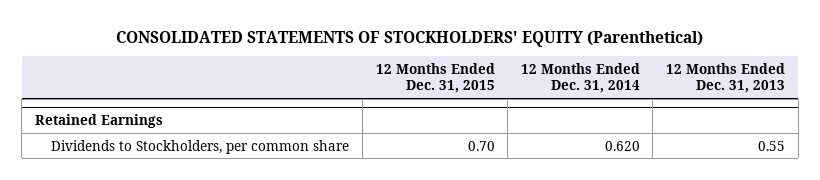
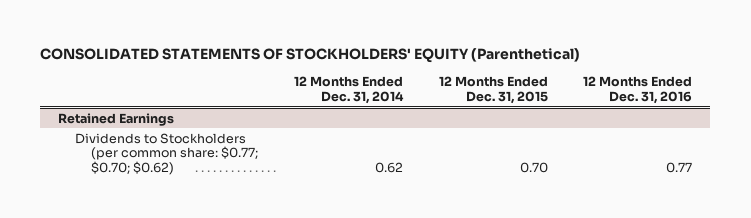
[665,62,785,94] 12 Months Ended Dec. 31, 2013 -> none
none -> [583,76,693,104] 12 Months Ended Dec. 31, 2016
[51,139,350,154] Dividends to Stockholders, per common share -> [74,132,259,175] Dividends to Stockholders (per common share: $0.77; $0.70; $0.62)
[604,140,640,151] 0.620 -> [374,161,403,173] 0.62

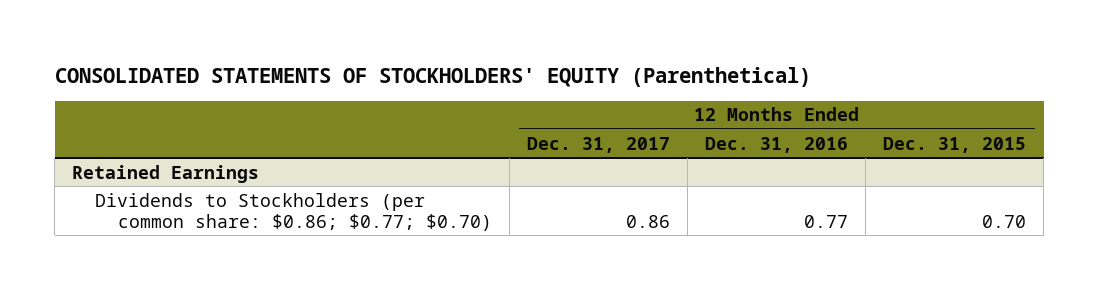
[293,76,404,104] 12 Months Ended Dec. 31, 2014 -> none
none -> [527,136,671,153] Dec. 31, 2017
[74,132,259,175] Dividends to Stockholders (per common share: $0.77; $0.70; $0.62) -> [95,192,493,231] Dividends to Stockholders (per common share: $0.86; $0.77; $0.70)

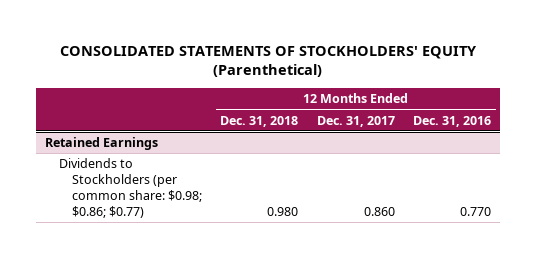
[883,136,1027,153] Dec. 31, 2015 -> none
none -> [220,115,299,127] Dec. 31, 2018
[95,192,493,231] Dividends to Stockholders (per common share: $0.86; $0.77; $0.70) -> [58,158,202,219] Dividends to Stockholders (per common share: $0.98; $0.86; $0.77)
[626,214,671,228] 0.86 -> [363,207,395,217] 0.860
[804,214,849,228] 0.77 -> [459,207,491,217] 0.770

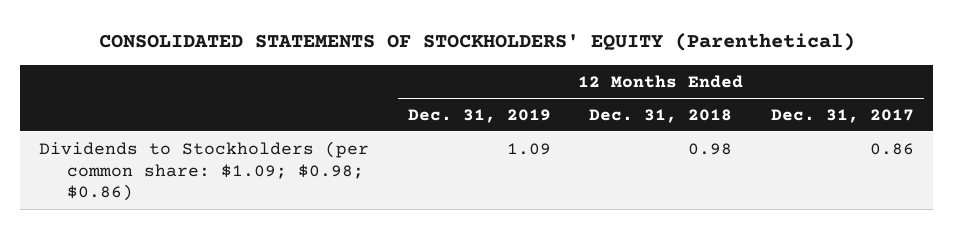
[412,115,491,127] Dec. 31, 2016 -> none
none -> [407,108,551,123] Dec. 31, 2019
[45,137,159,151] Retained Earnings -> none
[58,158,202,219] Dividends to Stockholders (per common share: $0.98; $0.86; $0.77) -> [39,140,370,202] Dividends to Stockholders (per common share: $1.09; $0.98; $0.86)
[267,207,299,217] 0.980 -> [688,142,733,155] 0.98
[363,207,395,217] 0.860 -> [870,142,915,155] 0.86

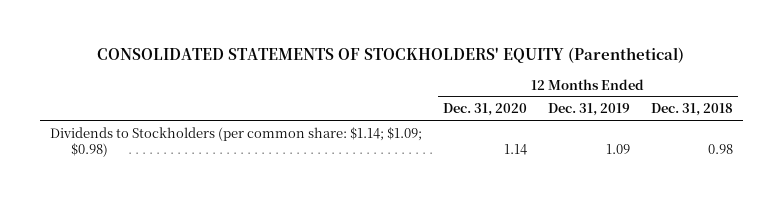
[771,108,915,123] Dec. 31, 2017 -> none
none -> [442,103,527,117] Dec. 31, 2020
[39,140,370,202] Dividends to Stockholders (per common share: $1.09; $0.98; $0.86) -> [50,126,423,158] Dividends to Stockholders (per common share: $1.14; $1.09; $0.98)

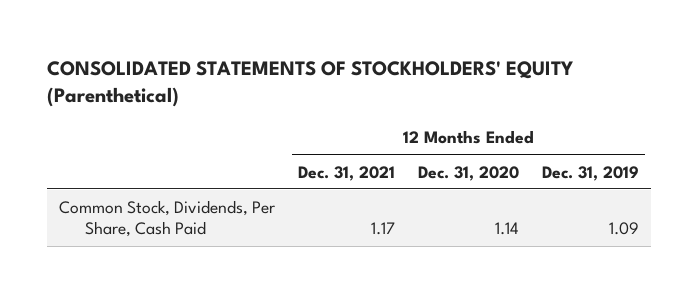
[650,103,733,117] Dec. 31, 2018 -> none
none -> [297,165,395,181] Dec. 31, 2021
[50,126,423,158] Dividends to Stockholders (per common share: $1.14; $1.09; $0.98) -> [58,200,275,238] Common Stock, Dividends, Per Share, Cash Paid

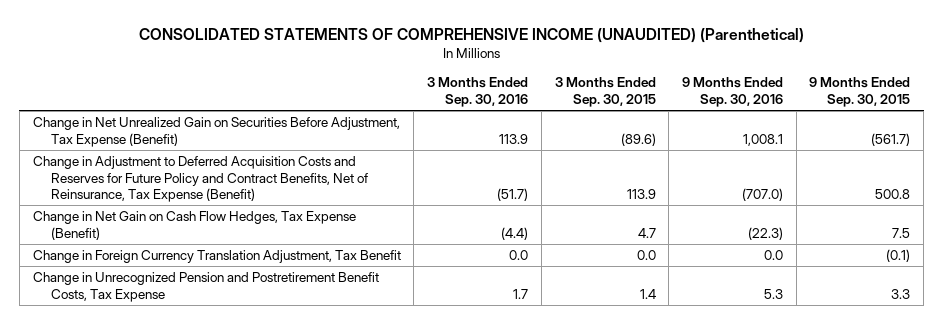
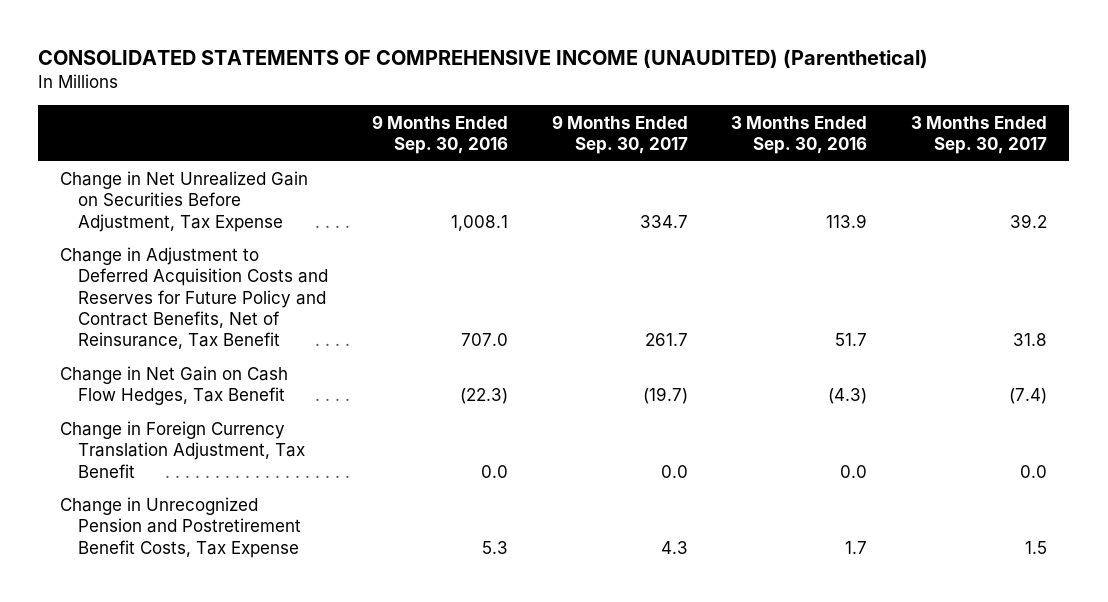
[554,77,656,108] 3 Months Ended Sep. 30, 2015 -> none
[809,77,911,108] 9 Months Ended Sep. 30, 2015 -> none
none -> [551,114,688,154] 9 Months Ended Sep. 30, 2017
none -> [911,115,1048,154] 3 Months Ended Sep. 30, 2017
[32,116,400,147] Change in Net Unrealized Gain on Securities Before Adjustment, Tax Expense (Benefit) -> [60,171,309,232] Change in Net Unrealized Gain on Securities Before Adjustment, Tax Expense
[32,155,369,203] Change in Adjustment to Deferred Acquisition Costs and Reserves for Future Policy and Contract Benefits, Net of Reinsurance, Tax Expense (Benefit) -> [60,247,328,349] Change in Adjustment to Deferred Acquisition Costs and Reserves for Future Policy and Contract Benefits, Net of Reinsurance, Tax Benefit
[497,188,529,202] (51.7) -> [835,332,868,346] 51.7
[741,188,783,202] (707.0) -> [460,332,508,346] 707.0
[32,210,356,240] Change in Net Gain on Cash Flow Hedges, Tax Expense (Benefit) -> [60,366,289,406] Change in Net Gain on Cash Flow Hedges, Tax Benefit
[501,226,529,240] (4.4) -> [828,388,868,405] (4.3)

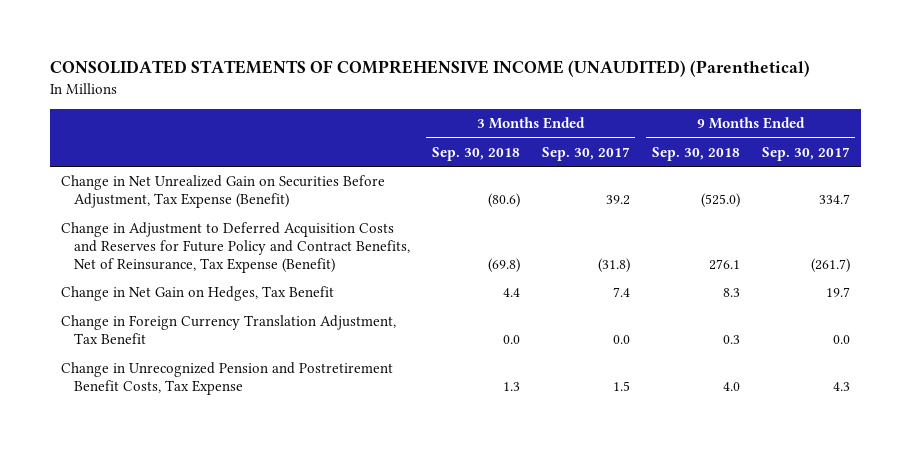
[371,114,508,154] 9 Months Ended Sep. 30, 2016 -> none
[731,115,868,154] 3 Months Ended Sep. 30, 2016 -> none
none -> [431,146,520,161] Sep. 30, 2018
none -> [651,146,740,161] Sep. 30, 2018
[60,171,309,232] Change in Net Unrealized Gain on Securities Before Adjustment, Tax Expense -> [60,175,385,209] Change in Net Unrealized Gain on Securities Before Adjustment, Tax Expense (Benefit)
[60,247,328,349] Change in Adjustment to Deferred Acquisition Costs and Reserves for Future Policy and Contract Benefits, Net of Reinsurance, Tax Benefit -> [60,222,410,273] Change in Adjustment to Deferred Acquisition Costs and Reserves for Future Policy and Contract Benefits, Net of Reinsurance, Tax Expense (Benefit)
[644,332,688,346] 261.7 -> [810,257,850,273] (261.7)
[1013,332,1048,346] 31.8 -> [597,257,630,273] (31.8)
[60,366,289,406] Change in Net Gain on Cash Flow Hedges, Tax Benefit -> [60,286,334,302] Change in Net Gain on Hedges, Tax Benefit
[642,387,688,405] (19.7) -> [825,287,850,298] 19.7
[1009,388,1048,405] (7.4) -> [612,287,630,298] 7.4

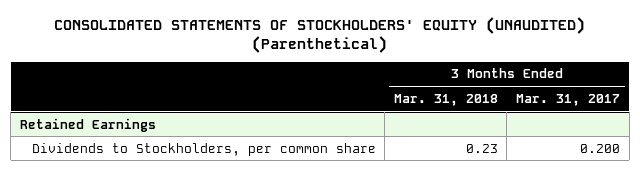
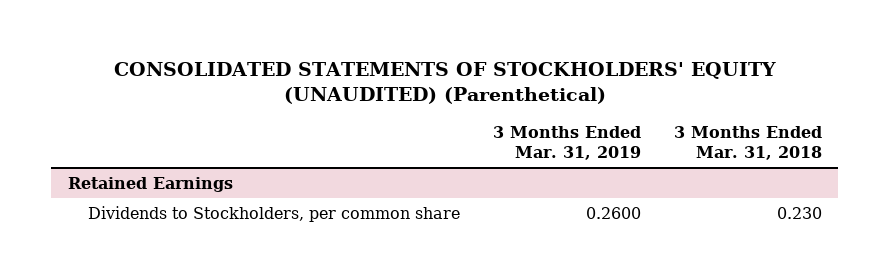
[516,93,621,106] Mar. 31, 2017 -> none
none -> [492,125,641,161] 3 Months Ended Mar. 31, 2019
[465,143,498,153] 0.23 -> [776,206,822,219] 0.230

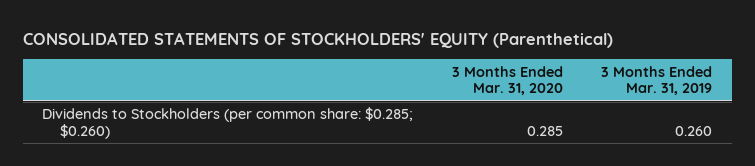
[113,62,776,104] CONSOLIDATED STATEMENTS OF STOCKHOLDERS' EQUITY (UNAUDITED) (Parenthetical) -> [22,32,613,49] CONSOLIDATED STATEMENTS OF STOCKHOLDERS' EQUITY (Parenthetical)
[673,125,822,161] 3 Months Ended Mar. 31, 2018 -> none
none -> [451,65,563,96] 3 Months Ended Mar. 31, 2020
[67,176,233,192] Retained Earnings -> none
[88,205,461,222] Dividends to Stockholders, per common share -> [42,107,414,139] Dividends to Stockholders (per common share: $0.285; $0.260)
[585,206,641,219] 0.2600 -> [675,125,713,136] 0.260

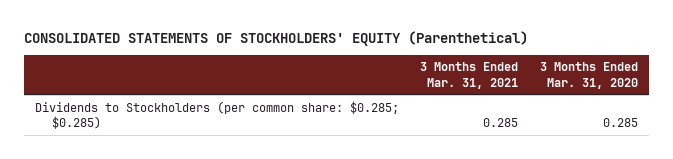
[601,65,713,96] 3 Months Ended Mar. 31, 2019 -> none
none -> [420,62,519,89] 3 Months Ended Mar. 31, 2021
[42,107,414,139] Dividends to Stockholders (per common share: $0.285; $0.260) -> [34,100,399,129] Dividends to Stockholders (per common share: $0.285; $0.285)

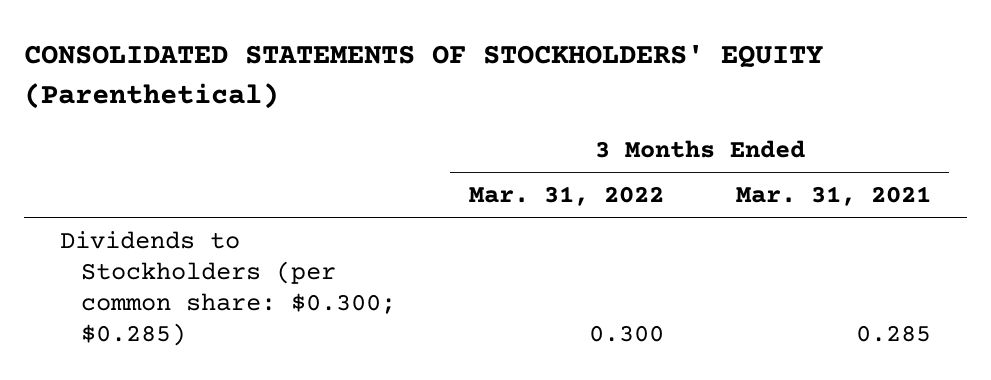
[539,62,638,89] 3 Months Ended Mar. 31, 2020 -> none
none -> [468,186,664,207] Mar. 31, 2022
[34,100,399,129] Dividends to Stockholders (per common share: $0.285; $0.285) -> [60,230,397,346] Dividends to Stockholders (per common share: $0.300; $0.285)

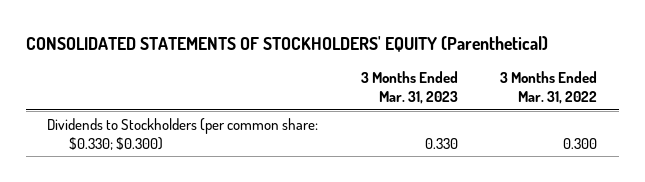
[735,186,931,207] Mar. 31, 2021 -> none
none -> [360,71,458,105] 3 Months Ended Mar. 31, 2023
[60,230,397,346] Dividends to Stockholders (per common share: $0.300; $0.285) -> [47,117,319,150] Dividends to Stockholders (per common share: $0.330; $0.300)

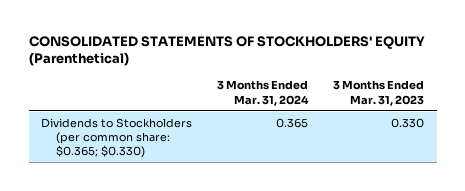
[500,71,598,105] 3 Months Ended Mar. 31, 2022 -> none
none -> [217,80,310,106] 3 Months Ended Mar. 31, 2024
[47,117,319,150] Dividends to Stockholders (per common share: $0.330; $0.300) -> [41,117,193,159] Dividends to Stockholders (per common share: $0.365; $0.330)

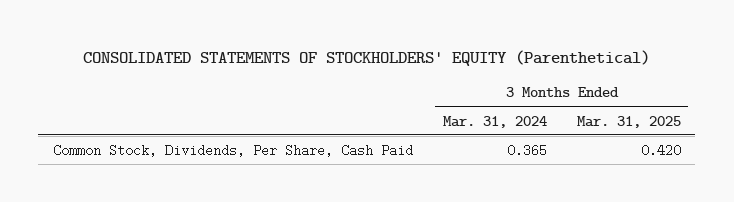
[333,80,425,106] 3 Months Ended Mar. 31, 2023 -> none
none -> [576,115,681,128] Mar. 31, 2025
[41,117,193,159] Dividends to Stockholders (per common share: $0.365; $0.330) -> [53,143,414,157] Common Stock, Dividends, Per Share, Cash Paid

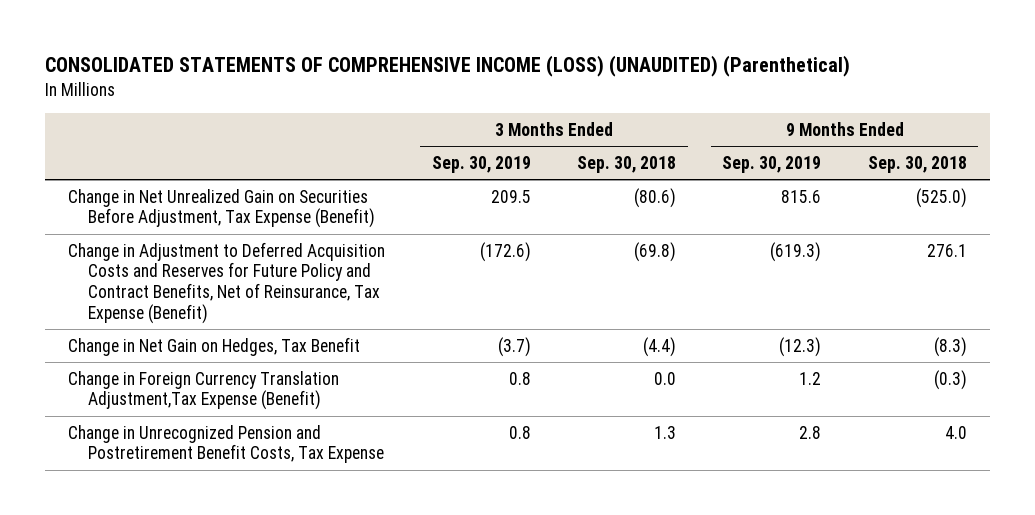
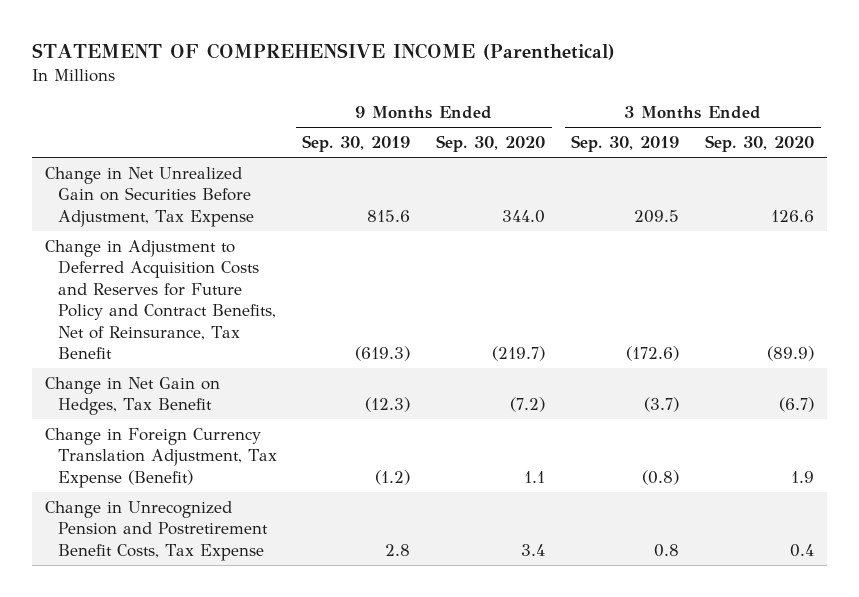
[45,55,851,78] CONSOLIDATED STATEMENTS OF COMPREHENSIVE INCOME (LOSS) (UNAUDITED) (Parenthetical) -> [31,42,615,60] STATEMENT OF COMPREHENSIVE INCOME (Parenthetical)
[577,156,677,174] Sep. 30, 2018 -> none
[867,156,967,174] Sep. 30, 2018 -> none
none -> [436,134,546,152] Sep. 30, 2020
none -> [705,134,815,152] Sep. 30, 2020
[68,188,376,229] Change in Net Unrealized Gain on Securities Before Adjustment, Tax Expense (Benefit) -> [44,166,254,227] Change in Net Unrealized Gain on Securities Before Adjustment, Tax Expense
[68,241,386,324] Change in Adjustment to Deferred Acquisition Costs and Reserves for Future Policy and Contract Benefits, Net of Reinsurance, Tax Expense (Benefit) -> [44,239,276,360] Change in Adjustment to Deferred Acquisition Costs and Reserves for Future Policy and Contract Benefits, Net of Reinsurance, Tax Benefit
[68,370,340,411] Change in Foreign Currency Translation Adjustment,Tax Expense (Benefit) -> [44,427,277,488] Change in Foreign Currency Translation Adjustment, Tax Expense (Benefit)
[508,371,531,385] 0.8 -> [642,469,680,485] (0.8)
[799,371,822,385] 1.2 -> [375,469,411,485] (1.2)

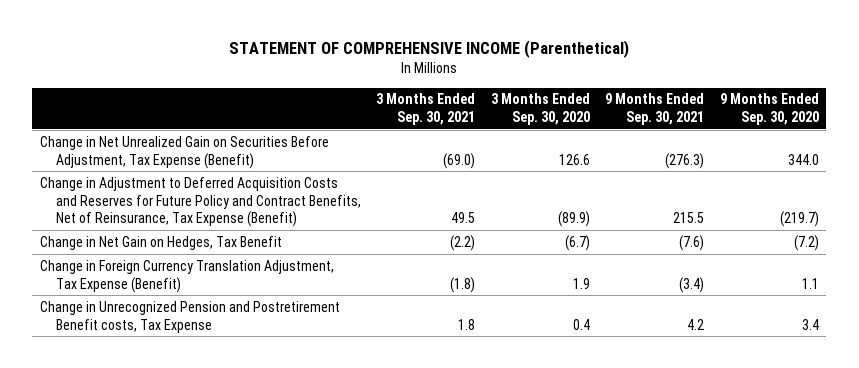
[302,134,411,152] Sep. 30, 2019 -> none
[571,134,680,152] Sep. 30, 2019 -> none
none -> [376,93,476,126] 3 Months Ended Sep. 30, 2021
none -> [605,93,705,126] 9 Months Ended Sep. 30, 2021
[44,166,254,227] Change in Net Unrealized Gain on Securities Before Adjustment, Tax Expense -> [40,135,330,169] Change in Net Unrealized Gain on Securities Before Adjustment, Tax Expense (Benefit)
[44,239,276,360] Change in Adjustment to Deferred Acquisition Costs and Reserves for Future Policy and Contract Benefits, Net of Reinsurance, Tax Benefit -> [40,176,361,228] Change in Adjustment to Deferred Acquisition Costs and Reserves for Future Policy and Contract Benefits, Net of Reinsurance, Tax Expense (Benefit)
[44,500,268,561] Change in Unrecognized Pension and Postretirement Benefit Costs, Tax Expense -> [40,300,341,333] Change in Unrecognized Pension and Postretirement Benefit costs, Tax Expense

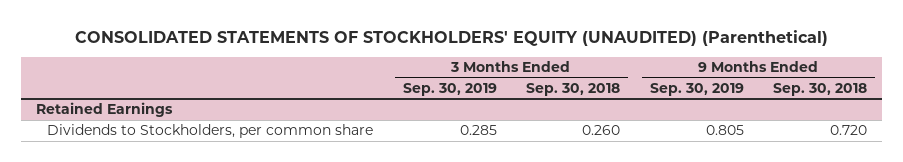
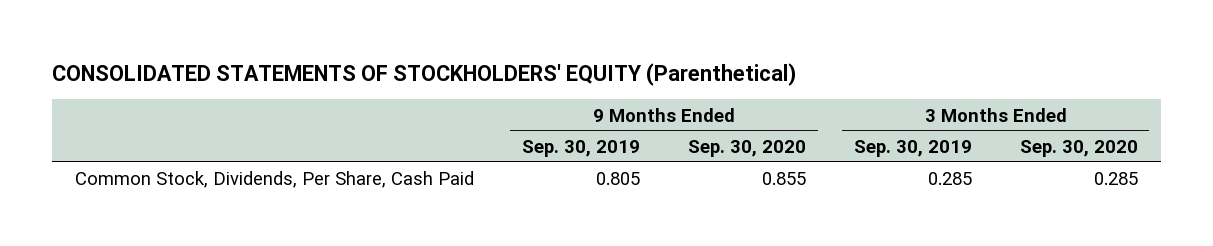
[74,29,828,46] CONSOLIDATED STATEMENTS OF STOCKHOLDERS' EQUITY (UNAUDITED) (Parenthetical) -> [51,62,796,86] CONSOLIDATED STATEMENTS OF STOCKHOLDERS' EQUITY (Parenthetical)
[526,82,621,96] Sep. 30, 2018 -> none
[773,82,868,96] Sep. 30, 2018 -> none
none -> [687,139,806,157] Sep. 30, 2020
none -> [1019,139,1138,157] Sep. 30, 2020
[35,102,173,118] Retained Earnings -> none
[47,124,374,139] Dividends to Stockholders, per common share -> [75,171,475,189] Common Stock, Dividends, Per Share, Cash Paid

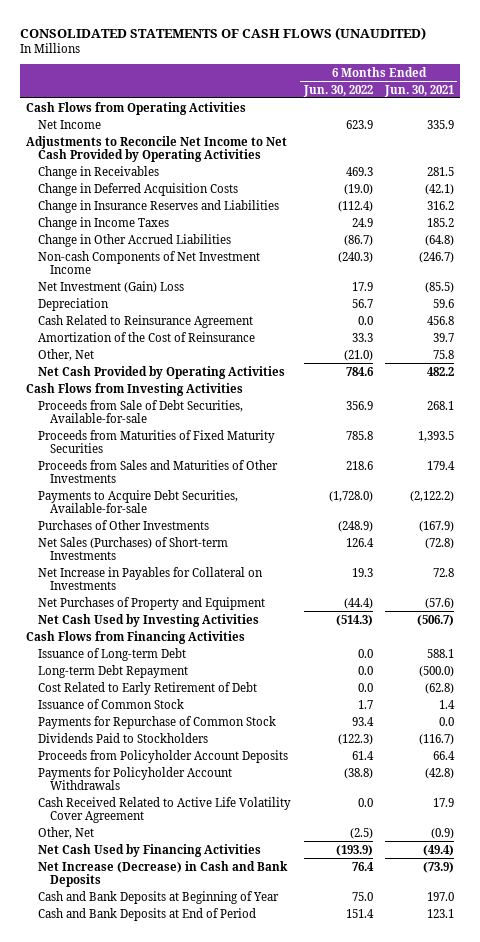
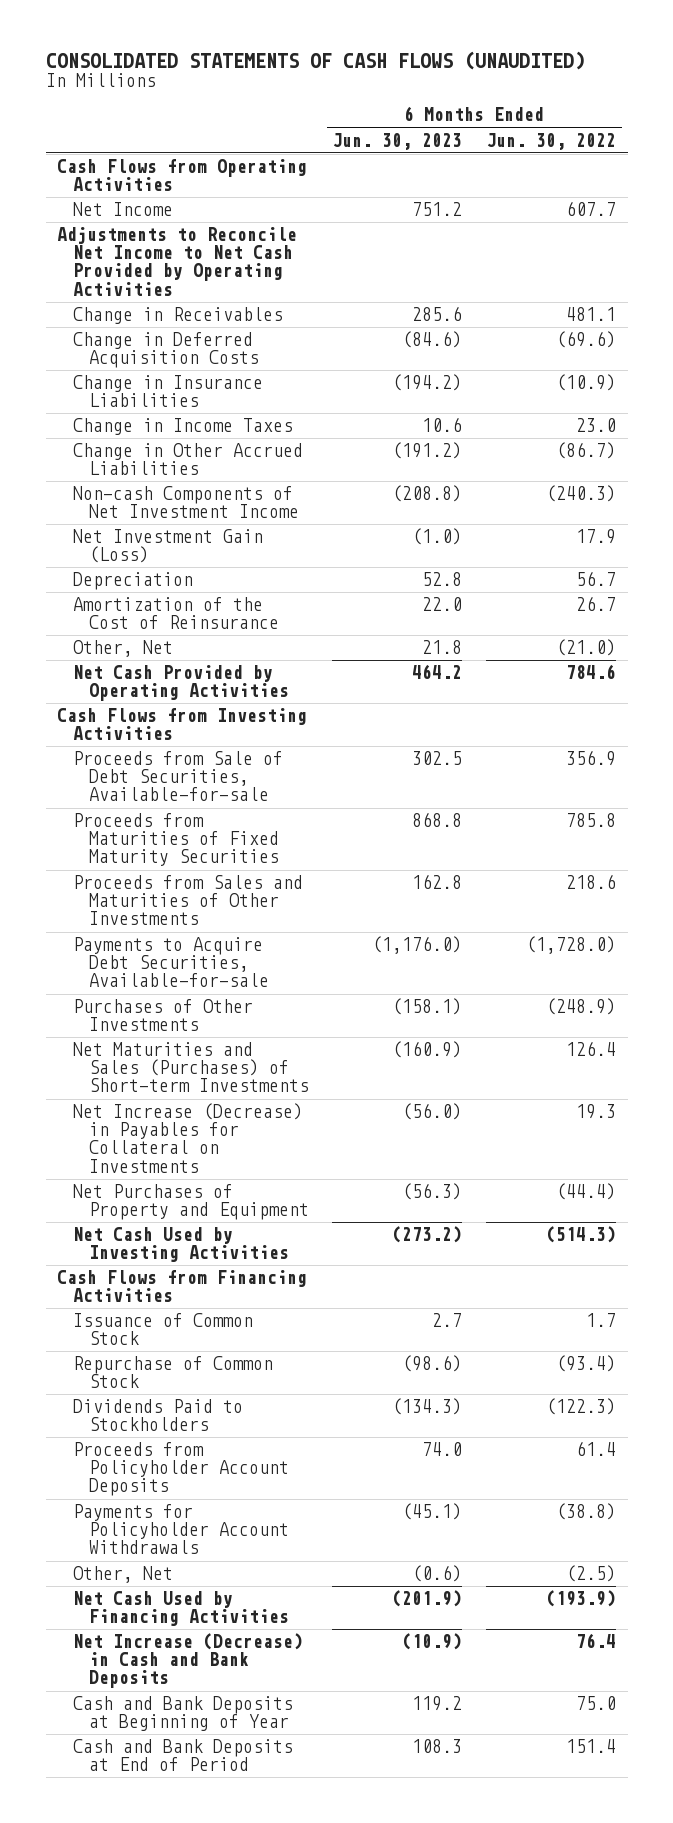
[384,84,455,97] Jun. 30, 2021 -> none
none -> [332,132,463,150] Jun. 30, 2023
[345,119,373,129] 623.9 -> [565,201,616,217] 607.7
[345,166,373,176] 469.3 -> [565,307,616,322] 481.1
[343,183,373,195] (19.0) -> [555,331,616,349] (69.6)
[38,199,280,213] Change in Insurance Reserves and Liabilities -> [73,375,264,408] Change in Insurance Liabilities
[337,200,373,212] (112.4) -> [555,374,616,392] (10.9)
[351,217,373,227] 24.9 -> [575,418,616,433] 23.0
[38,280,185,293] Net Investment (Gain) Loss -> [73,529,264,564] Net Investment Gain (Loss)
[38,314,254,328] Cash Related to Reinsurance Agreement -> none
[351,332,373,342] 33.3 -> [575,596,616,612] 26.7
[38,536,229,560] Net Sales (Purchases) of Short-term Investments -> [73,1042,309,1093] Net Maturities and Sales (Purchases) of Short-term Investments
[38,566,264,590] Net Increase in Payables for Collateral on Investments -> [73,1103,304,1173] Net Increase (Decrease) in Payables for Collateral on Investments
[38,647,187,661] Issuance of Long-term Debt -> none
[38,664,189,678] Long-term Debt Repayment -> none
[38,681,258,695] Cost Related to Early Retirement of Debt -> none
[38,715,277,729] Payments for Repurchase of Common Stock -> [73,1356,274,1389] Repurchase of Common Stock
[351,716,374,726] 93.4 -> [555,1355,616,1373] (93.4)
[38,796,292,823] Cash Received Related to Active Life Volatility Cover Agreement -> none

